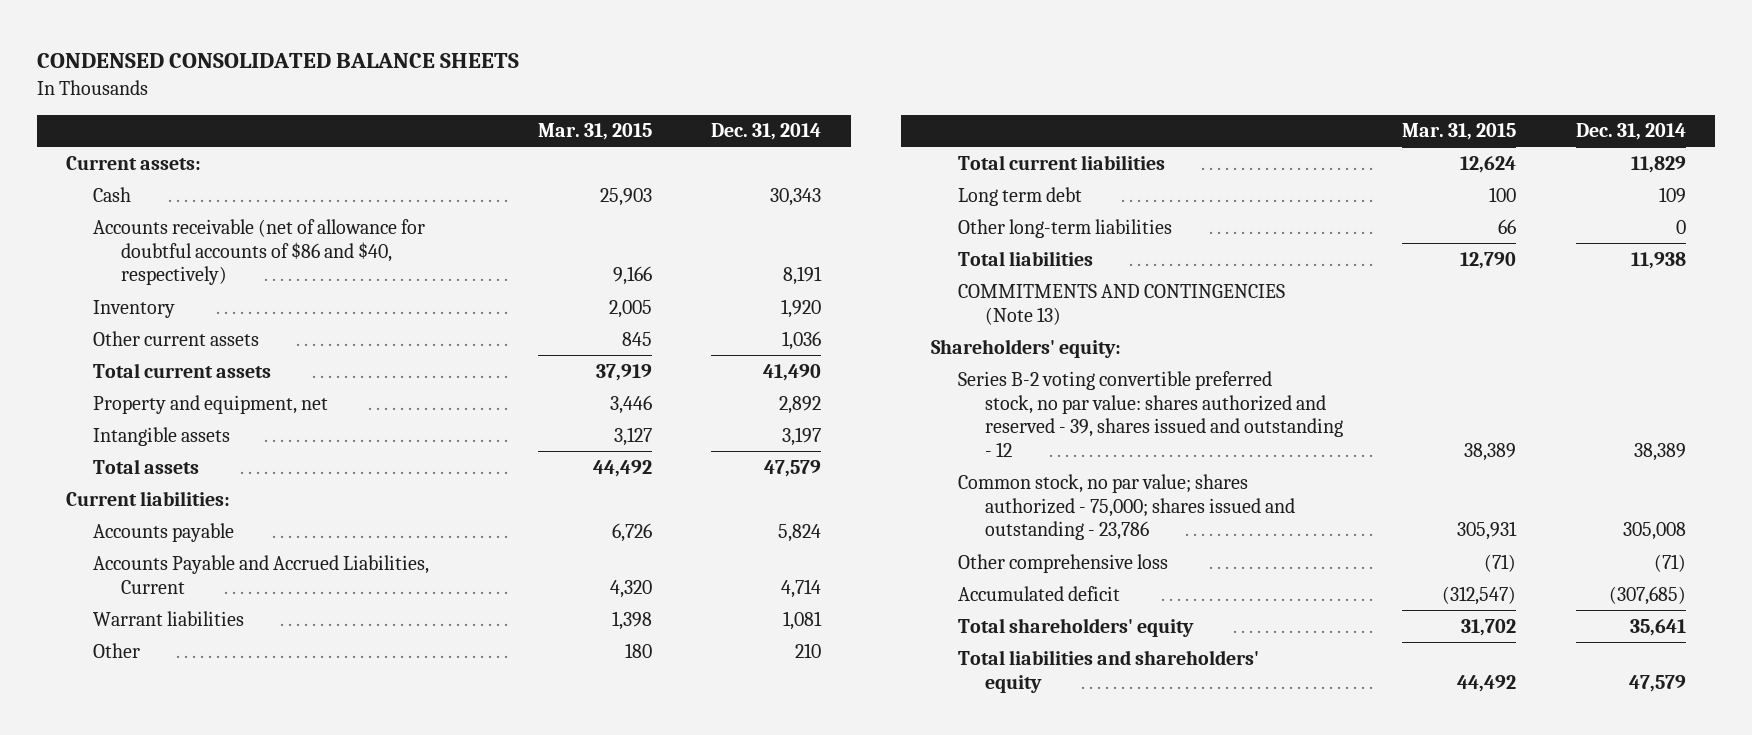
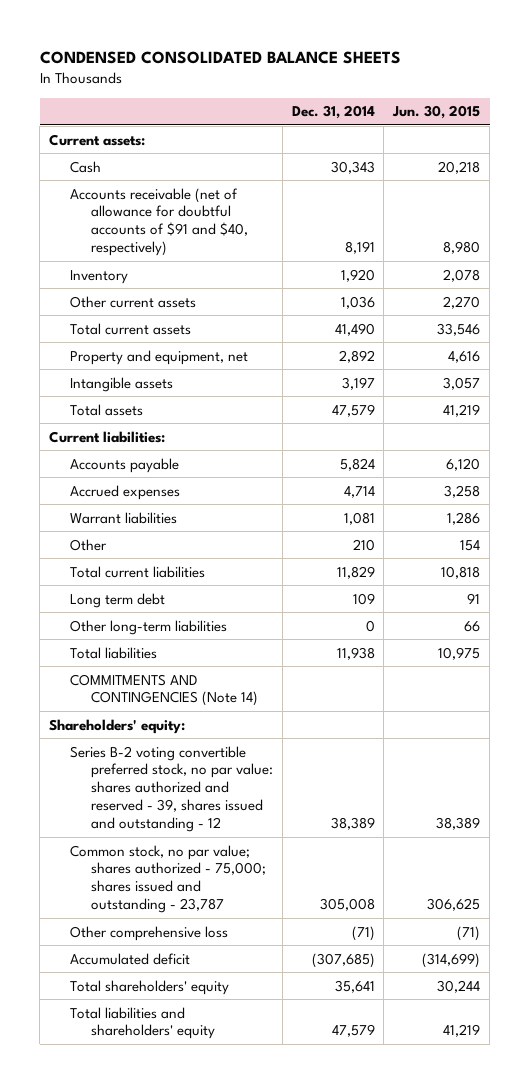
[537,123,652,141] Mar. 31, 2015 -> none
none -> [392,105,481,120] Jun. 30, 2015
[93,218,426,286] Accounts receivable (net of allowance for doubtful accounts of $86 and $40, respectively) -> [70,187,249,257] Accounts receivable (net of allowance for doubtful accounts of $91 and $40, respectively)
[93,554,430,594] Accounts Payable and Accrued Liabilities, Current -> [70,484,181,500] Accrued expenses
[957,283,1285,325] COMMITMENTS AND CONTINGENCIES (Note 13) -> [70,673,259,707] COMMITMENTS AND CONTINGENCIES (Note 14)
[957,473,1295,541] Common stock, no par value; shares authorized - 75,000; shares issued and outstanding - 23,786 -> [70,844,267,914] Common stock, no par value; shares authorized - 75,000; shares issued and outstanding - 23,787

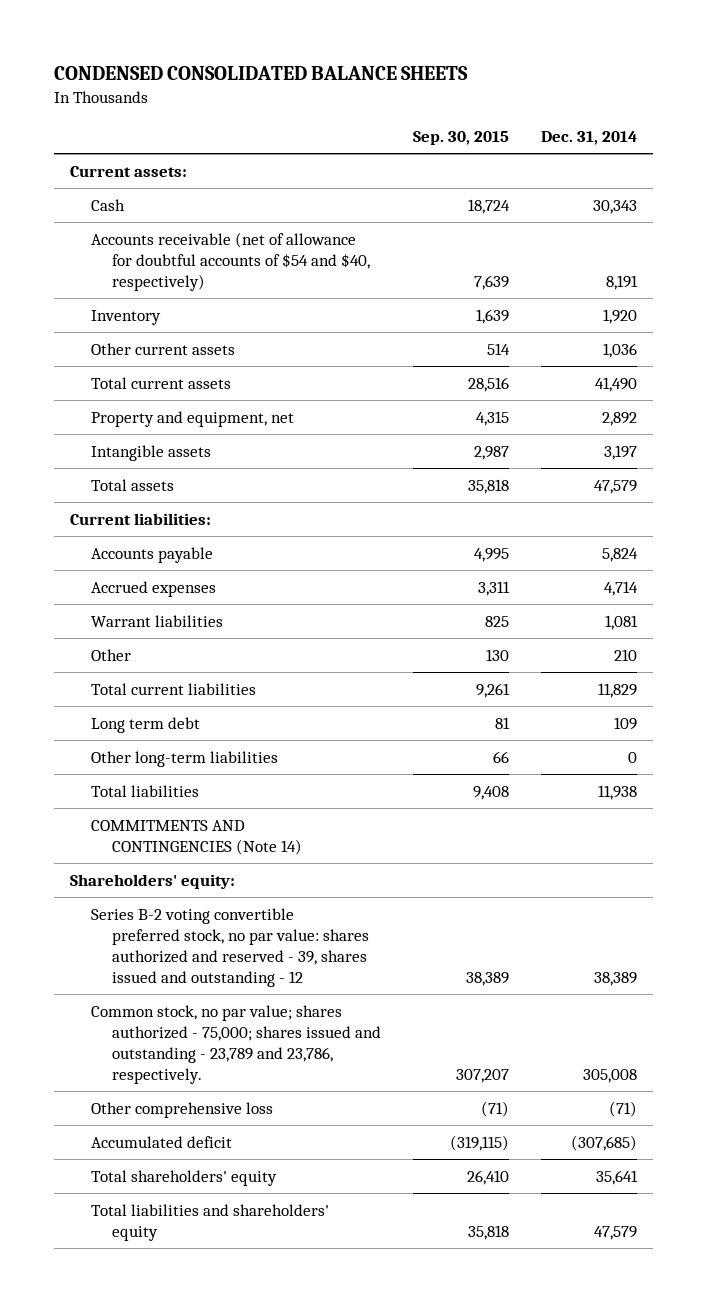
[392,105,481,120] Jun. 30, 2015 -> none
none -> [412,131,509,146] Sep. 30, 2015
[70,187,249,257] Accounts receivable (net of allowance for doubtful accounts of $91 and $40, respectively) -> [90,231,370,291] Accounts receivable (net of allowance for doubtful accounts of $54 and $40, respectively)
[70,844,267,914] Common stock, no par value; shares authorized - 75,000; shares issued and outstanding - 23,787 -> [90,1004,381,1085] Common stock, no par value; shares authorized - 75,000; shares issued and outstanding - 23,789 and 23,786, respectively.

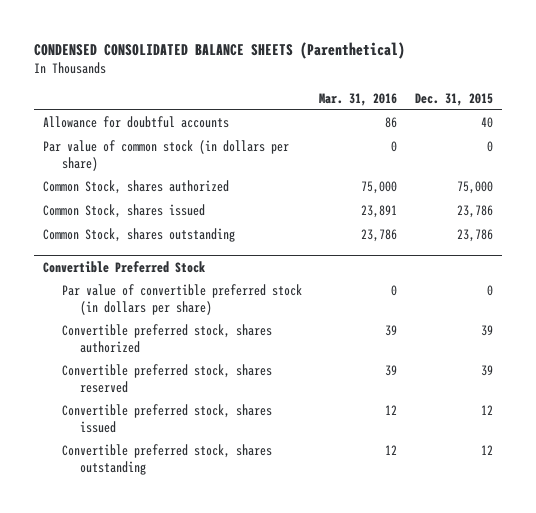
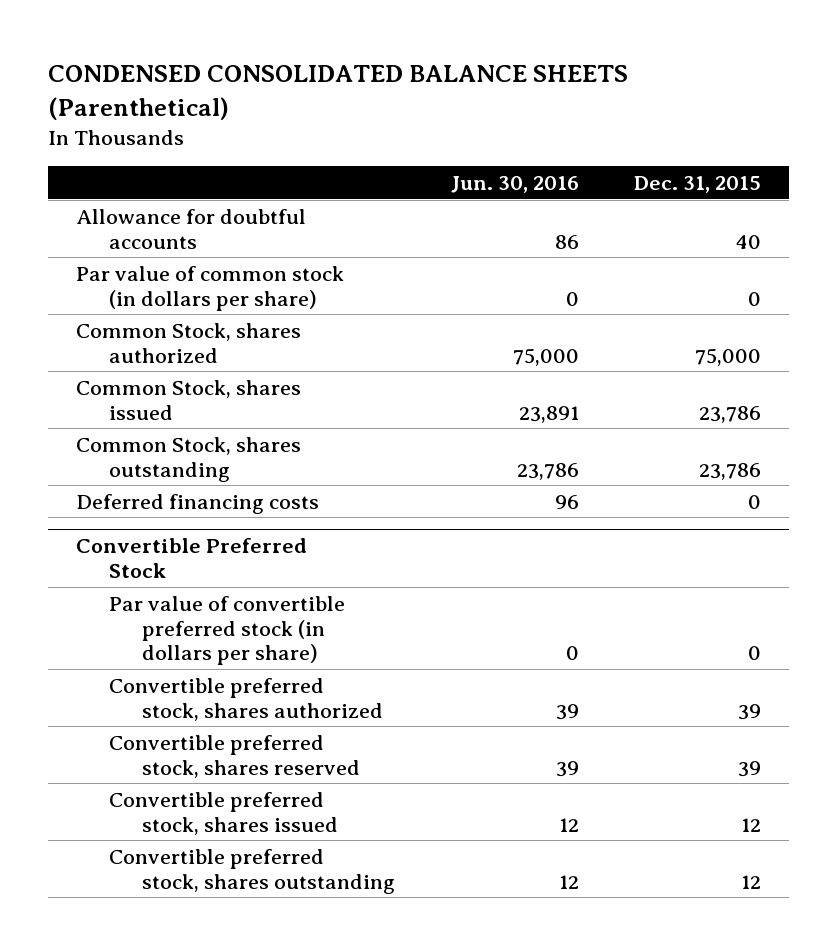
[319,92,398,106] Mar. 31, 2016 -> none
none -> [450,176,579,194] Jun. 30, 2016
none -> [76,493,320,514] Deferred financing costs

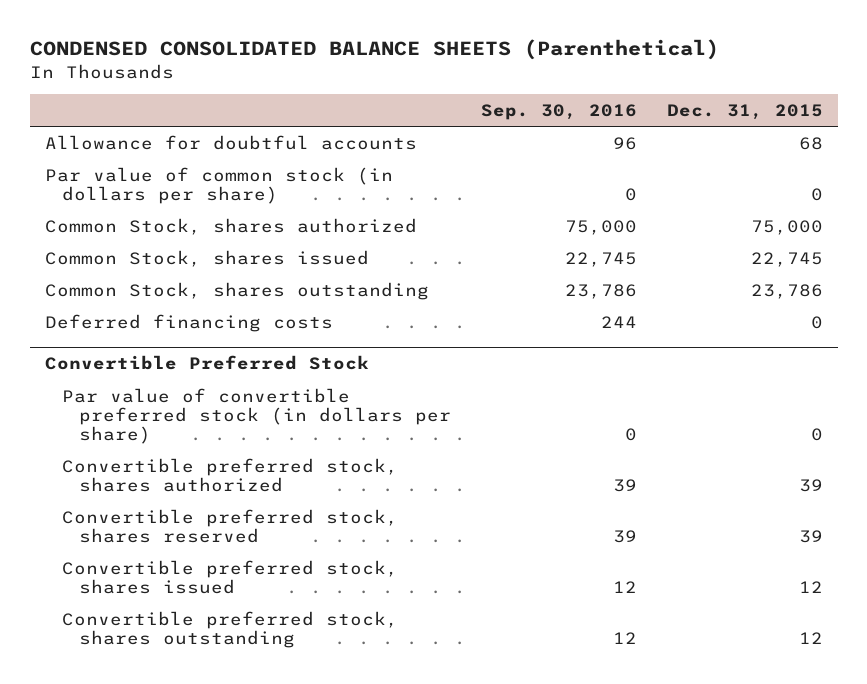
[450,176,579,194] Jun. 30, 2016 -> none
none -> [480,104,637,121] Sep. 30, 2016
[736,234,762,249] 40 -> [798,136,823,150] 68
[699,405,762,423] 23,786 -> [750,251,823,267] 22,745

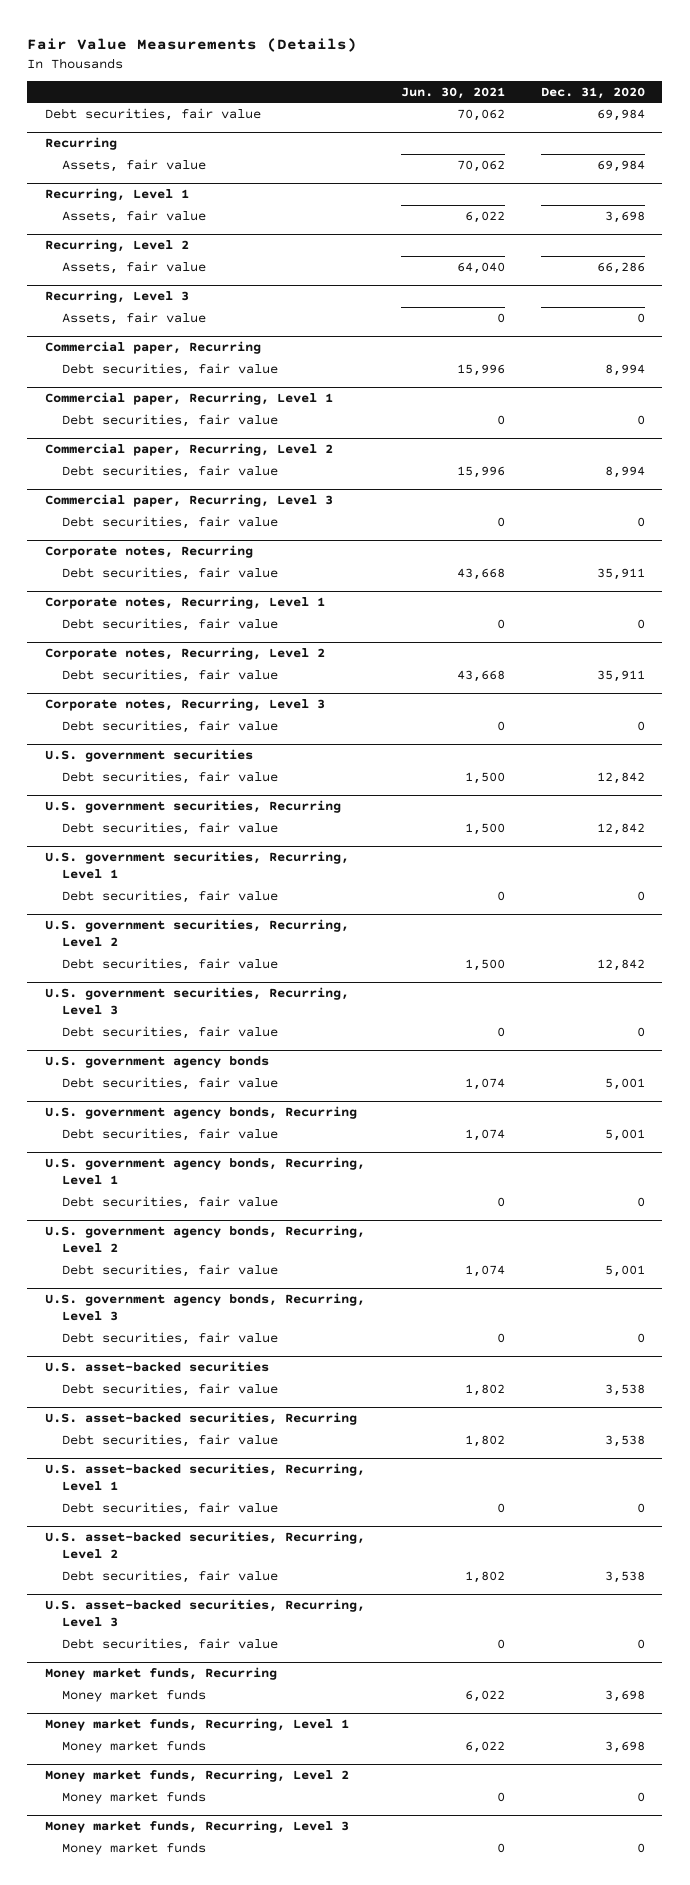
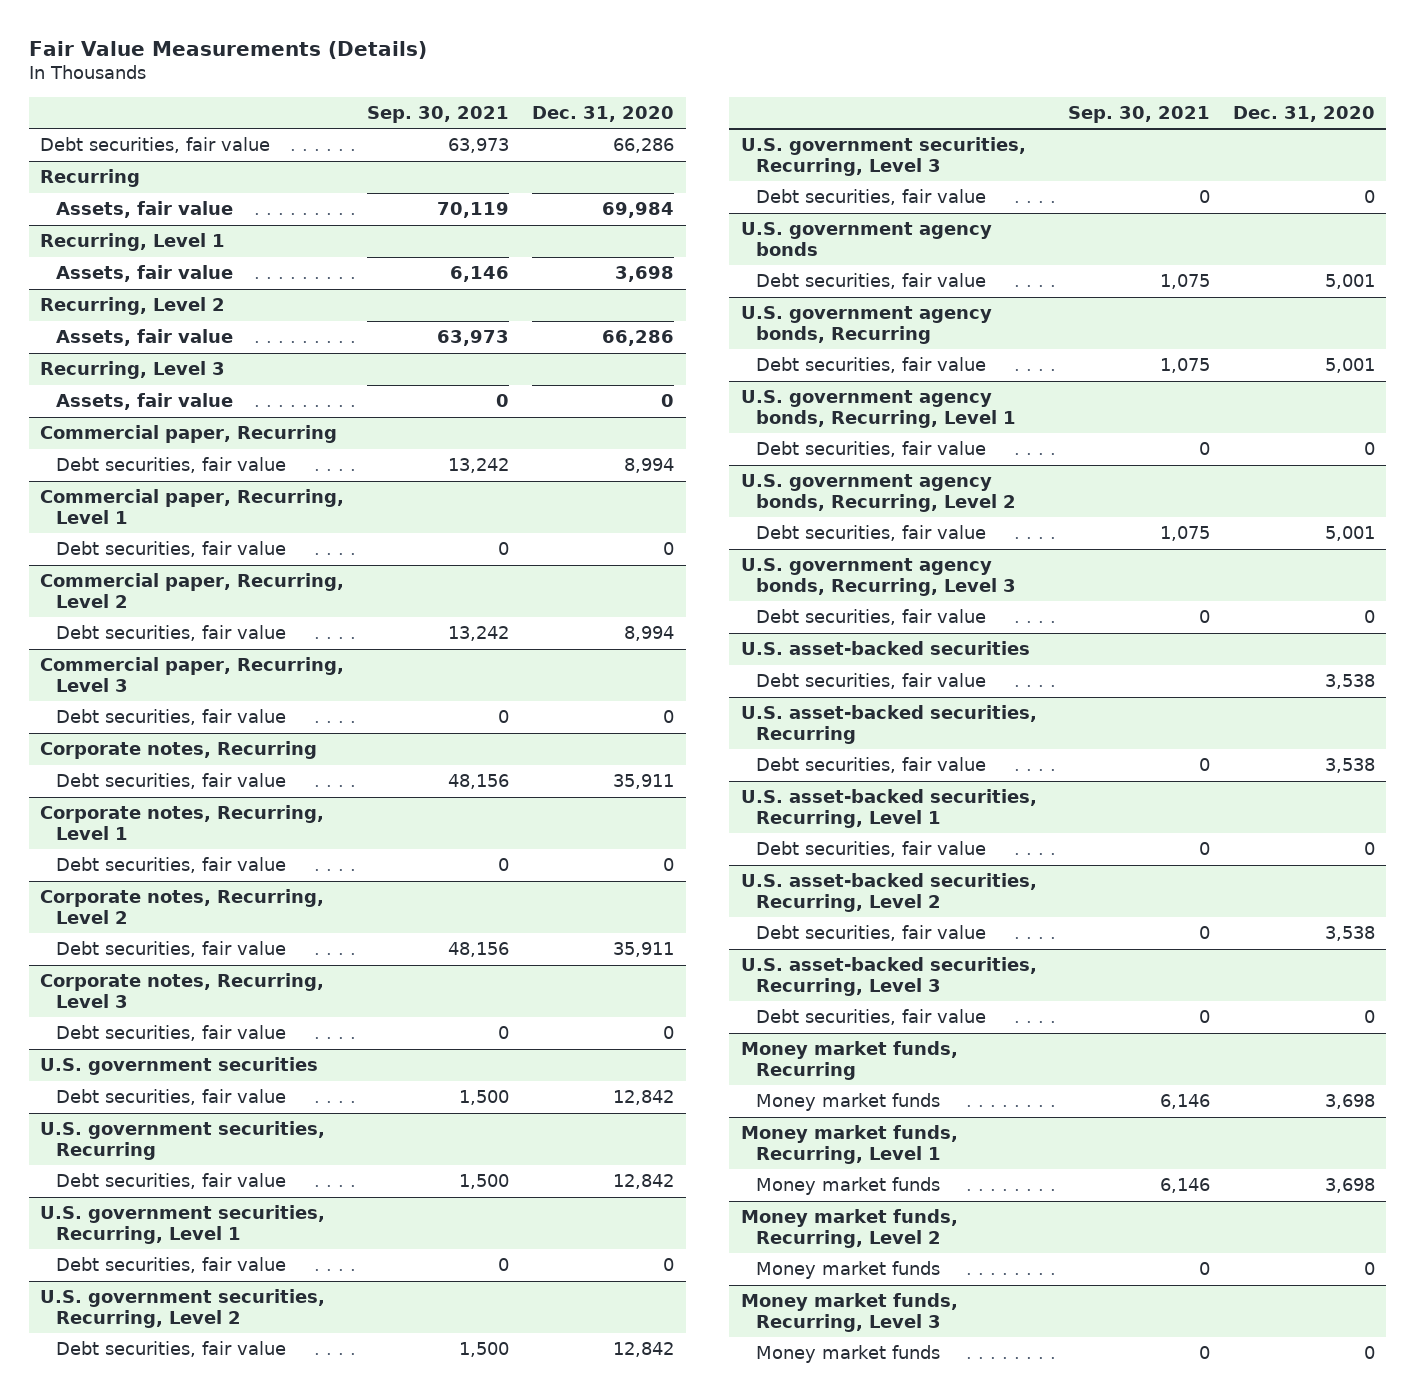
[400,86,505,99] Jun. 30, 2021 -> none
none -> [367,105,510,123] Sep. 30, 2021
[596,108,645,121] 69,984 -> [613,138,675,154] 66,286

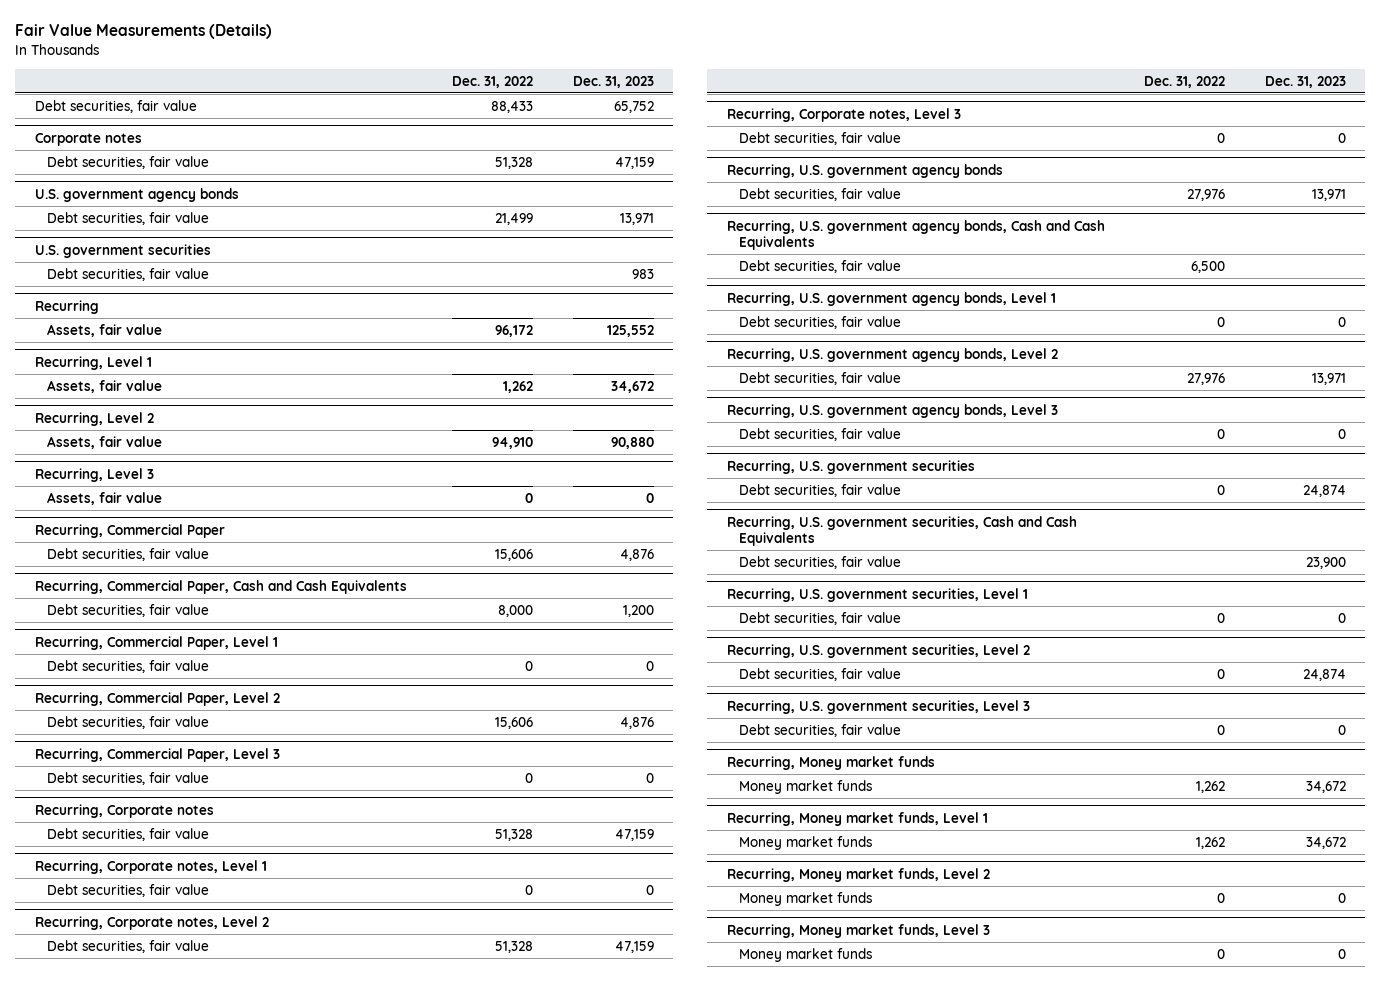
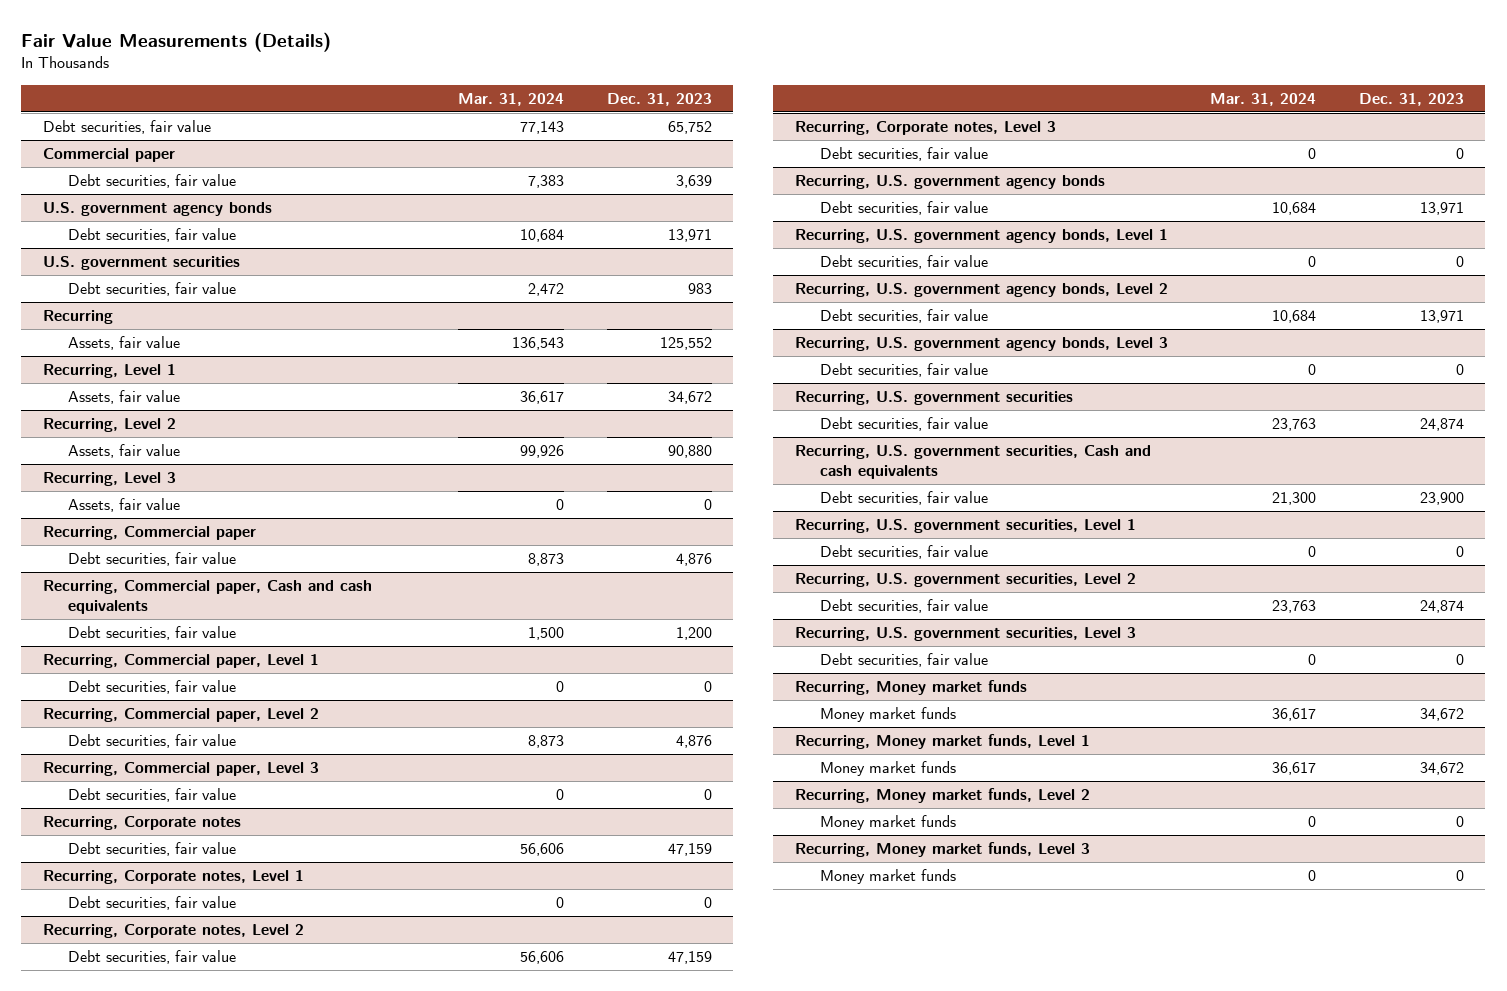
[452,75,534,88] Dec. 31, 2022 -> none
none -> [458,92,565,106] Mar. 31, 2024
[34,132,142,146] Corporate notes -> none
none -> [42,148,175,163] Commercial paper
[614,157,654,170] 47,159 -> [675,175,712,189] 3,639
[34,523,225,538] Recurring, Commercial Paper -> [42,526,256,541] Recurring, Commercial paper
[34,579,407,594] Recurring, Commercial Paper, Cash and Cash Equivalents -> [42,580,372,615] Recurring, Commercial paper, Cash and cash equivalents
[34,635,278,650] Recurring, Commercial Paper, Level 1 -> [42,654,319,669] Recurring, Commercial paper, Level 1
[34,691,280,706] Recurring, Commercial Paper, Level 2 -> [42,708,319,723] Recurring, Commercial paper, Level 2
[34,747,280,762] Recurring, Commercial Paper, Level 3 -> [42,762,319,777] Recurring, Commercial paper, Level 3
[727,219,1106,250] Recurring, U.S. government agency bonds, Cash and Cash Equivalents -> none
[739,260,902,274] Debt securities, fair value -> none
[727,515,1078,546] Recurring, U.S. government securities, Cash and Cash Equivalents -> [794,445,1151,480] Recurring, U.S. government securities, Cash and cash equivalents

